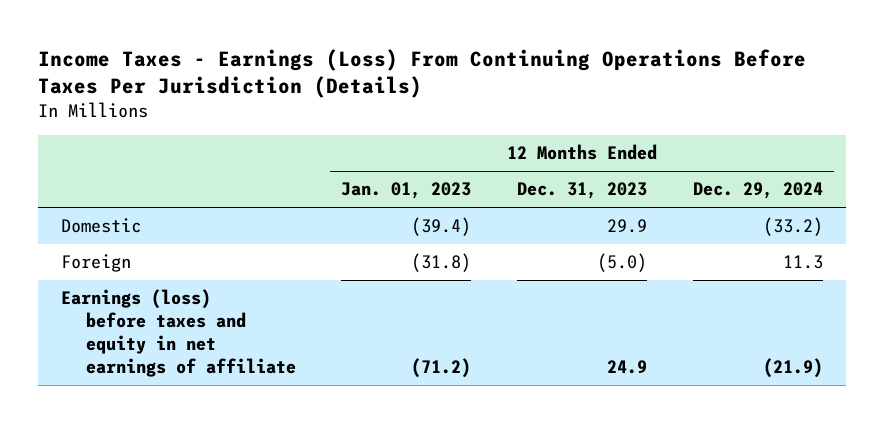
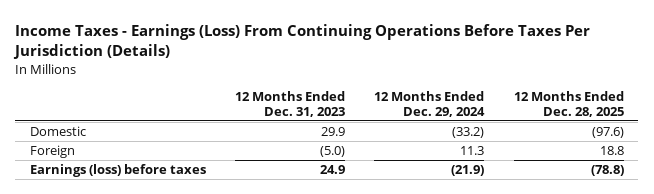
[341,182,472,200] Jan. 01, 2023 -> none
none -> [513,90,624,118] 12 Months Ended Dec. 28, 2025
[61,289,296,377] Earnings (loss) before taxes and equity in net earnings of affiliate -> [29,163,206,177] Earnings (loss) before taxes

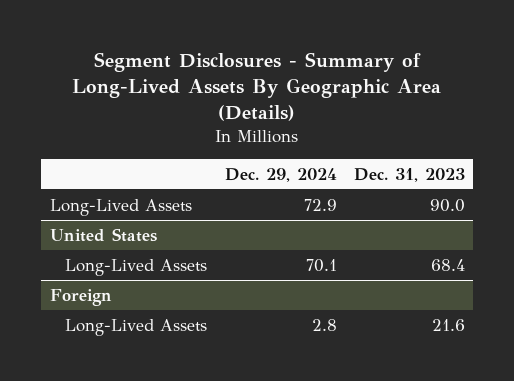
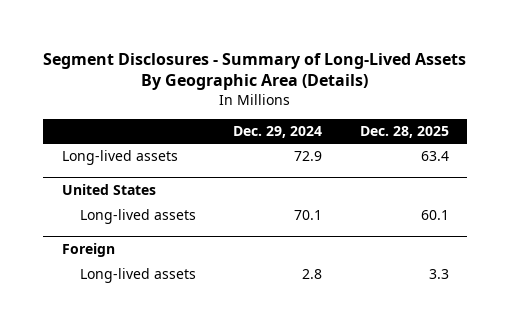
[353,167,465,182] Dec. 31, 2023 -> none
none -> [359,126,449,139] Dec. 28, 2025
[49,198,192,216] Long-Lived Assets -> [61,150,178,166] Long-lived assets
[65,258,208,276] Long-Lived Assets -> [79,209,196,225] Long-lived assets
[65,318,208,336] Long-Lived Assets -> [79,268,196,284] Long-lived assets

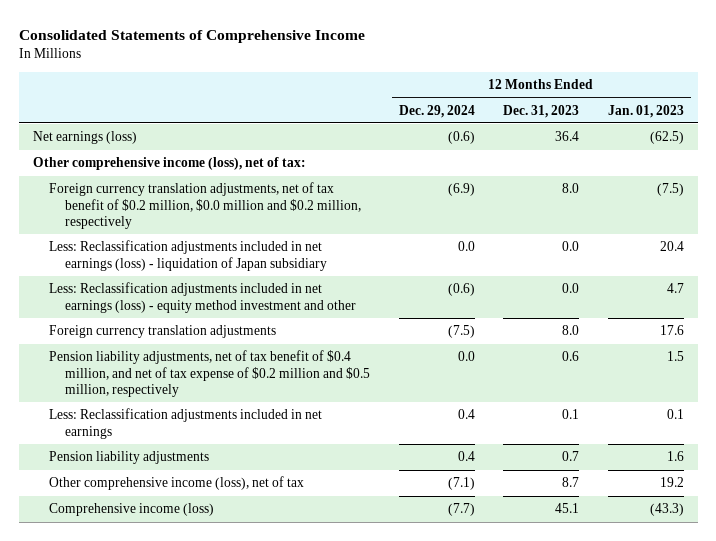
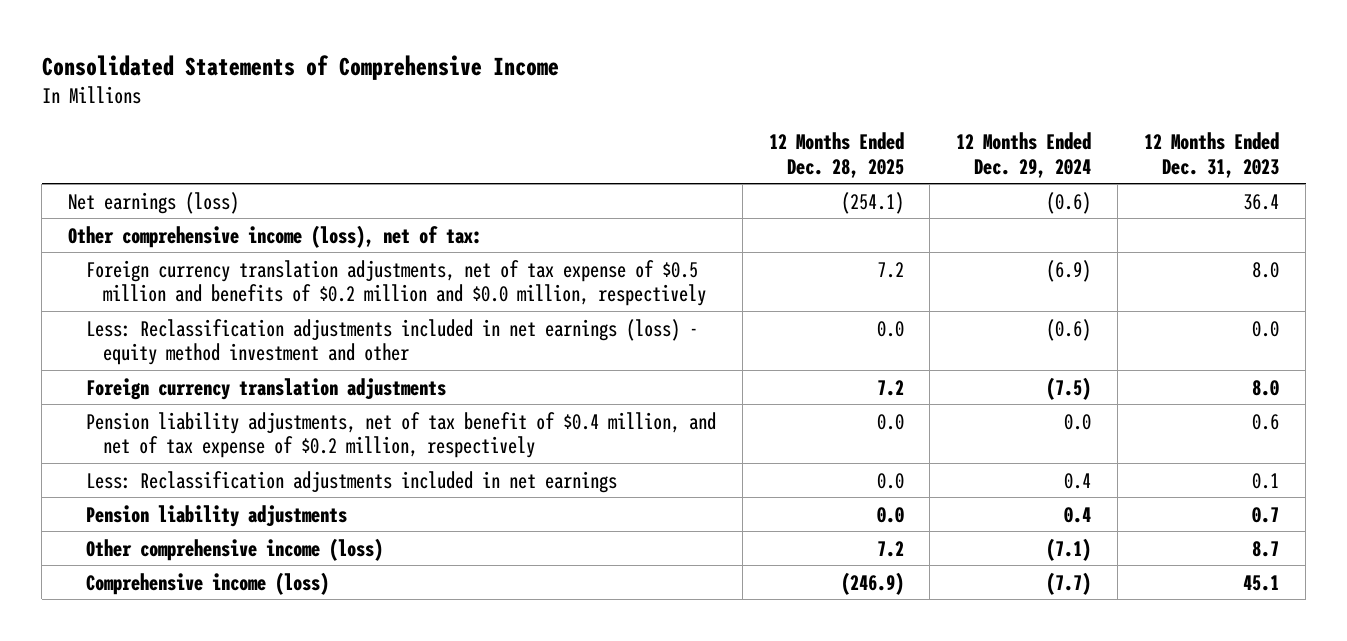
[607,104,684,118] Jan. 01, 2023 -> none
none -> [768,132,904,178] 12 Months Ended Dec. 28, 2025
[48,240,328,271] Less: Reclassification adjustments included in net earnings (loss) - liquidation of Japan subsidiary -> none
[48,182,362,229] Foreign currency translation adjustments, net of tax benefit of $0.2 million, $0.0 million and $0.2 million, respectively -> [85,259,707,307] Foreign currency translation adjustments, net of tax expense of $0.5 million and benefits of $0.2 million and $0.0 million, respectively
[48,350,371,397] Pension liability adjustments, net of tax benefit of $0.4 million, and net of tax expense of $0.2 million and $0.5 million, respectively -> [85,411,716,459] Pension liability adjustments, net of tax benefit of $0.4 million, and net of tax expense of $0.2 million, respectively
[48,476,304,491] Other comprehensive income (loss), net of tax -> [85,537,383,561] Other comprehensive income (loss)

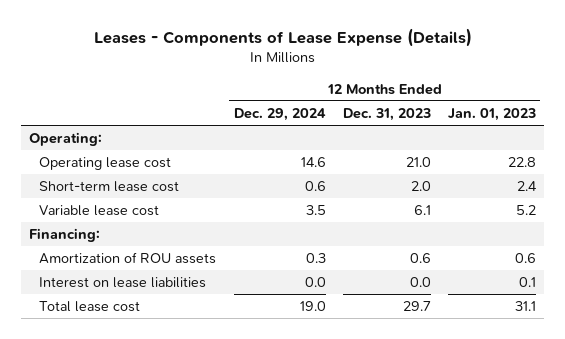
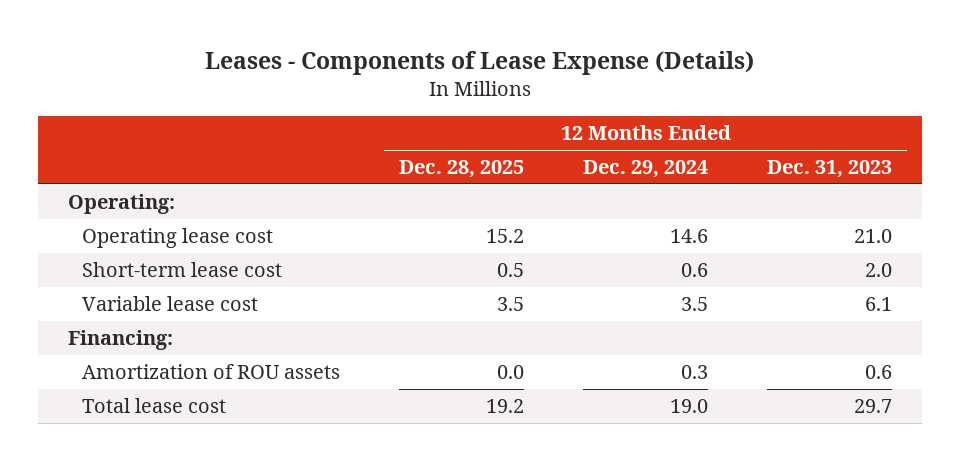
[447,107,536,121] Jan. 01, 2023 -> none
none -> [398,160,524,179] Dec. 28, 2025
[39,276,207,288] Interest on lease liabilities -> none

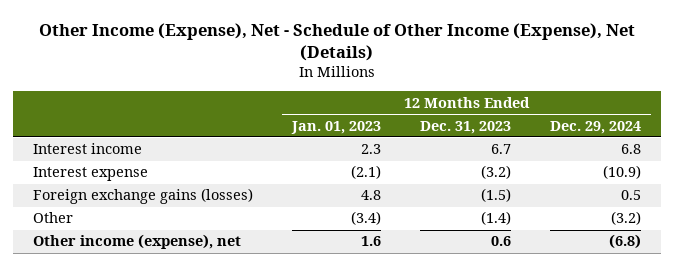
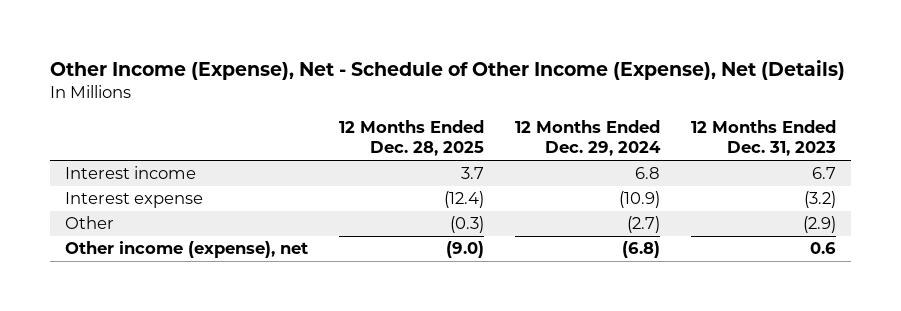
[291,120,382,134] Jan. 01, 2023 -> none
none -> [339,119,485,157] 12 Months Ended Dec. 28, 2025
[33,188,254,205] Foreign exchange gains (losses) -> none
[481,211,512,226] (1.4) -> [803,216,837,234] (2.9)
[611,211,642,226] (3.2) -> [627,216,661,234] (2.7)

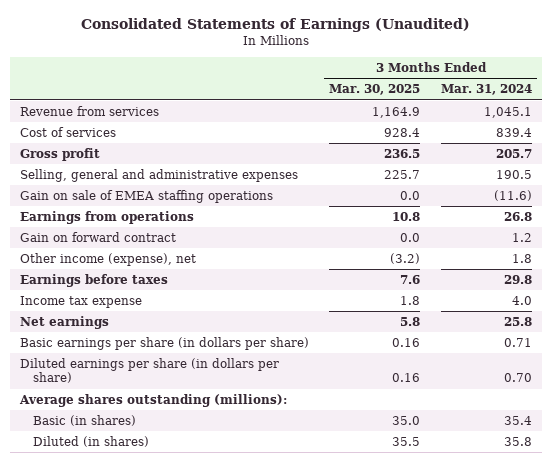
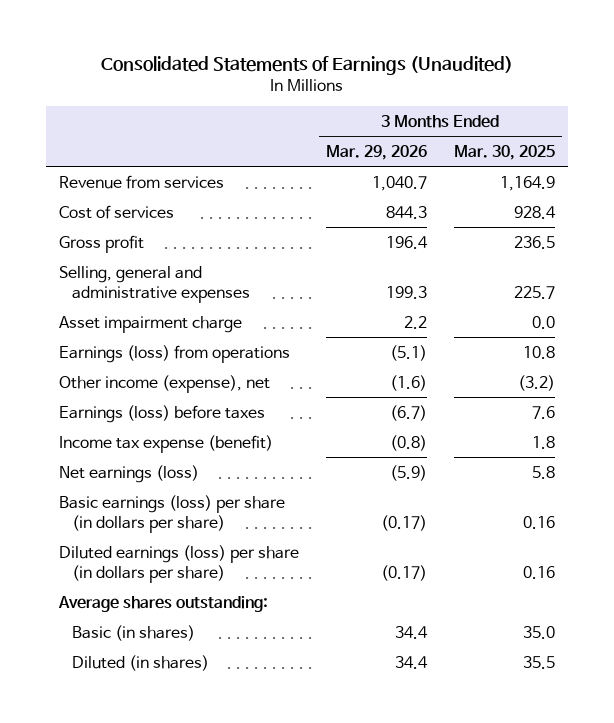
[440,84,532,96] Mar. 31, 2024 -> none
none -> [326,144,428,160] Mar. 29, 2026
[20,190,274,204] Gain on sale of EMEA staffing operations -> none
[20,232,177,243] Gain on forward contract -> none
none -> [59,315,243,333] Asset impairment charge
[20,211,195,225] Earnings from operations -> [59,344,291,363] Earnings (loss) from operations
[20,274,169,288] Earnings before taxes -> [59,404,266,423] Earnings (loss) before taxes
[20,296,143,309] Income tax expense -> [59,434,274,453] Income tax expense (benefit)
[20,316,110,330] Net earnings -> [59,464,200,483] Net earnings (loss)
[20,337,310,351] Basic earnings per share (in dollars per share) -> [59,494,286,533] Basic earnings (loss) per share (in dollars per share)
[20,358,280,384] Diluted earnings per share (in dollars per share) -> [59,544,300,583] Diluted earnings (loss) per share (in dollars per share)
[19,394,288,408] Average shares outstanding (millions): -> [58,595,269,612] Average shares outstanding:

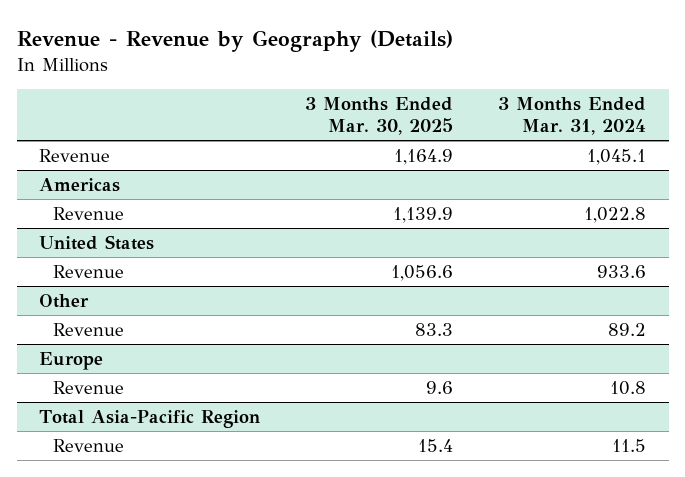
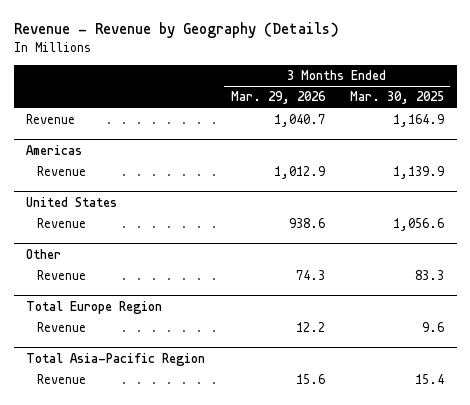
[498,97,647,136] 3 Months Ended Mar. 31, 2024 -> none
none -> [230,91,326,105] Mar. 29, 2026
[39,352,104,371] Europe -> [26,300,163,314] Total Europe Region

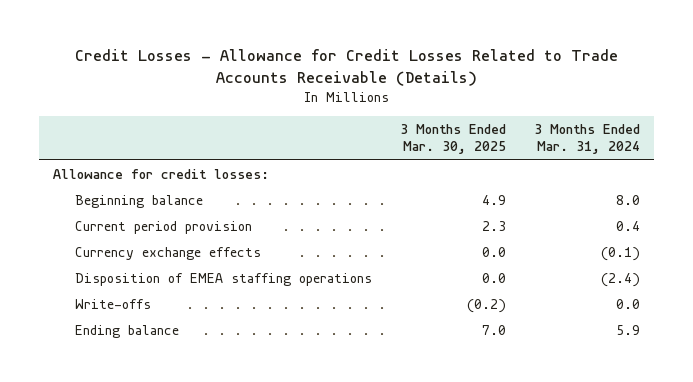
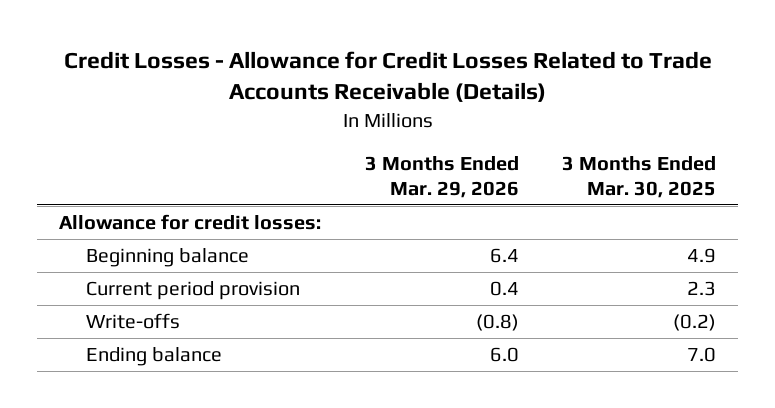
[533,123,640,155] 3 Months Ended Mar. 31, 2024 -> none
none -> [364,155,519,198] 3 Months Ended Mar. 29, 2026
[74,246,261,260] Currency exchange effects -> none
[74,272,372,286] Disposition of EMEA staffing operations -> none

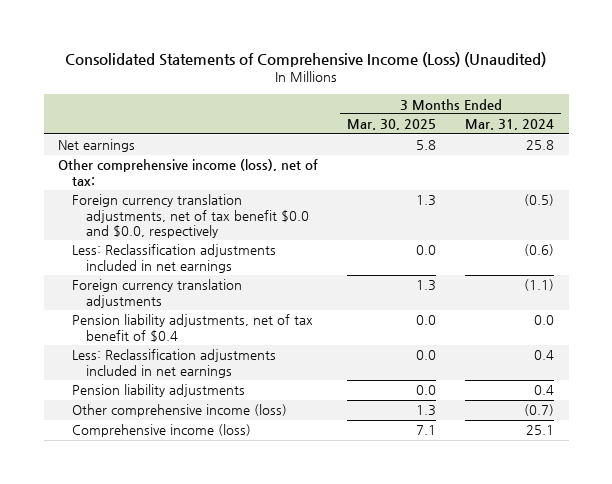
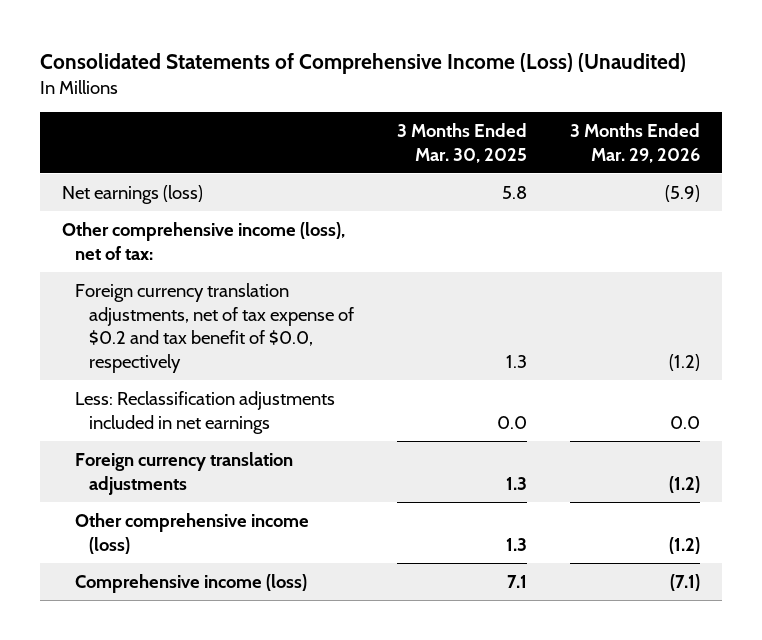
[465,119,555,131] Mar. 31, 2024 -> none
none -> [570,123,701,163] 3 Months Ended Mar. 29, 2026
[58,139,136,153] Net earnings -> [61,185,203,205] Net earnings (loss)
[71,194,309,239] Foreign currency translation adjustments, net of tax benefit $0.0 and $0.0, respectively -> [75,283,355,373] Foreign currency translation adjustments, net of tax expense of $0.2 and tax benefit of $0.0, respectively
[71,314,313,342] Pension liability adjustments, net of tax benefit of $0.4 -> none
[71,349,276,378] Less: Reclassification adjustments included in net earnings -> none
[71,384,245,398] Pension liability adjustments -> none

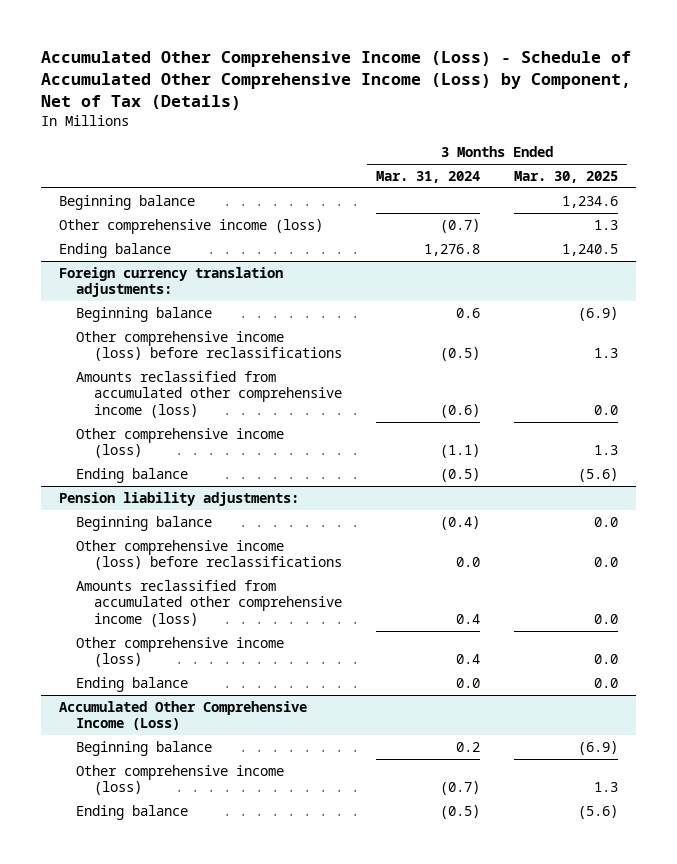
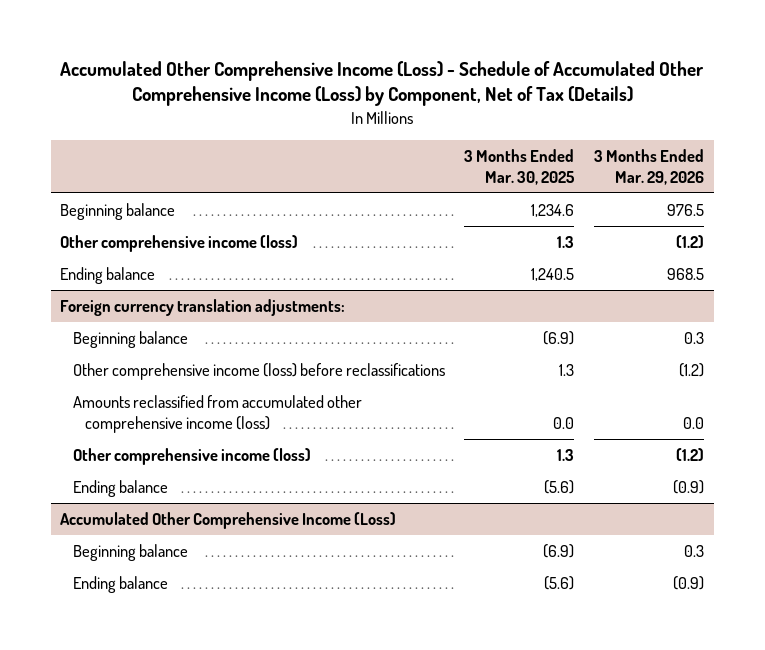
[375,170,480,183] Mar. 31, 2024 -> none
none -> [594,148,705,185] 3 Months Ended Mar. 29, 2026
[58,491,299,506] Pension liability adjustments: -> none
[76,515,213,531] Beginning balance -> none
[76,539,342,571] Other comprehensive income (loss) before reclassifications -> none
[76,579,342,627] Amounts reclassified from accumulated other comprehensive income (loss) -> none
[76,636,285,668] Other comprehensive income (loss) -> none
[76,676,189,692] Ending balance -> none
[76,764,285,796] Other comprehensive income (loss) -> none

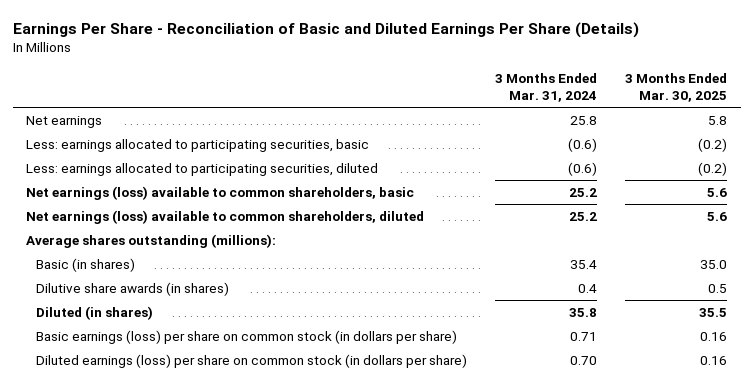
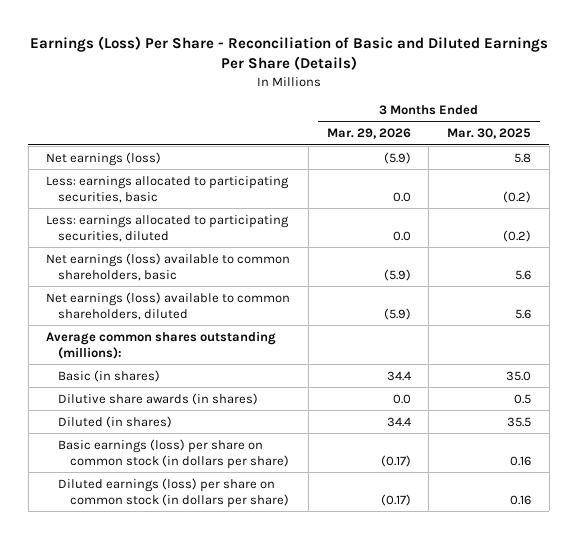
[12,21,639,38] Earnings Per Share - Reconciliation of Basic and Diluted Earnings Per Share (Details) -> [29,36,548,71] Earnings (Loss) Per Share - Reconciliation of Basic and Diluted Earnings Per Share (Details)
[495,72,598,103] 3 Months Ended Mar. 31, 2024 -> none
none -> [326,128,411,140] Mar. 29, 2026
[26,115,103,128] Net earnings -> [46,151,162,166] Net earnings (loss)
[26,233,277,248] Average shares outstanding (millions): -> [46,330,277,359] Average common shares outstanding (millions):

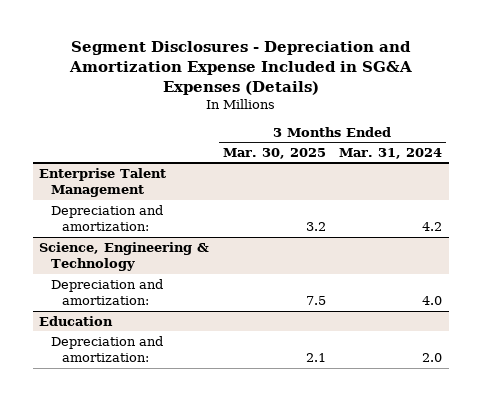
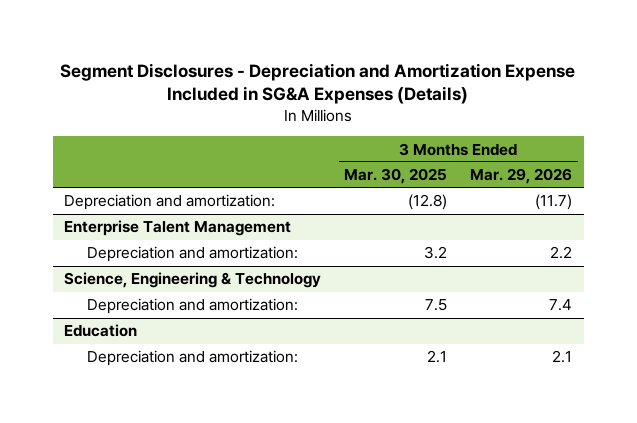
[339,147,443,159] Mar. 31, 2024 -> none
none -> [470,168,573,185] Mar. 29, 2026
none -> [64,194,276,211] Depreciation and amortization:

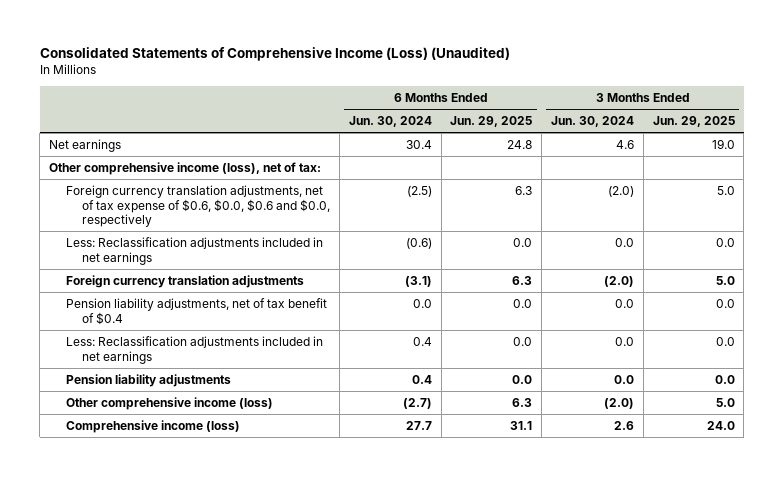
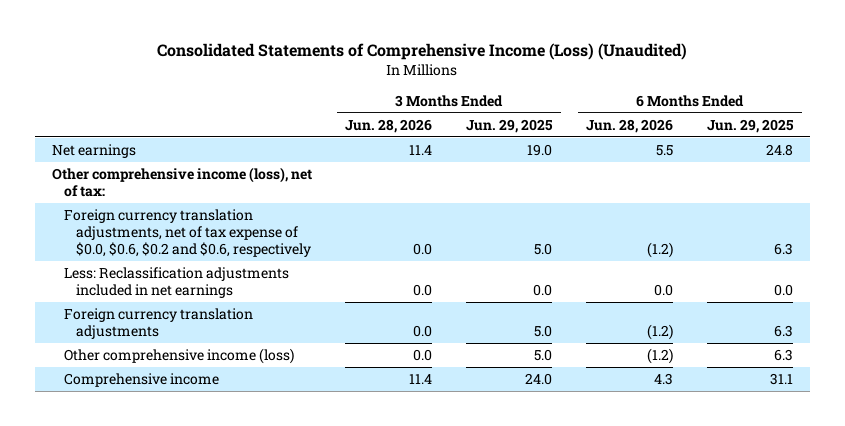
[348,116,432,128] Jun. 30, 2024 -> none
[550,116,634,128] Jun. 30, 2024 -> none
none -> [345,118,433,133] Jun. 28, 2026
none -> [586,118,674,133] Jun. 28, 2026
[65,184,331,228] Foreign currency translation adjustments, net of tax expense of $0.6, $0.0, $0.6 and $0.0, respectively -> [63,209,311,258] Foreign currency translation adjustments, net of tax expense of $0.0, $0.6, $0.2 and $0.6, respectively
[65,297,327,325] Pension liability adjustments, net of tax benefit of $0.4 -> none
[65,335,323,364] Less: Reclassification adjustments included in net earnings -> none
[65,373,231,387] Pension liability adjustments -> none
[65,419,240,433] Comprehensive income (loss) -> [63,373,219,388] Comprehensive income

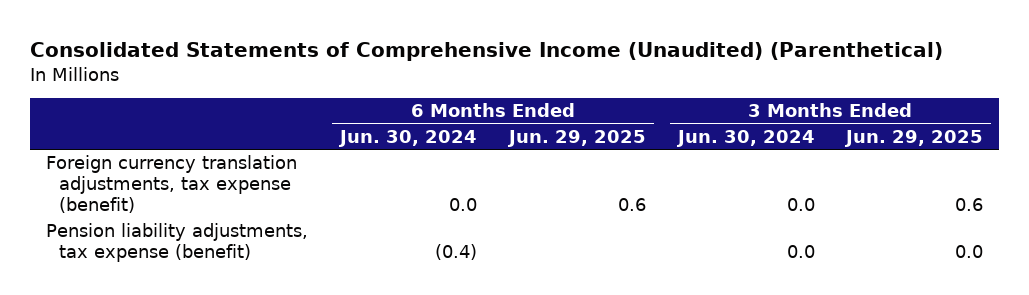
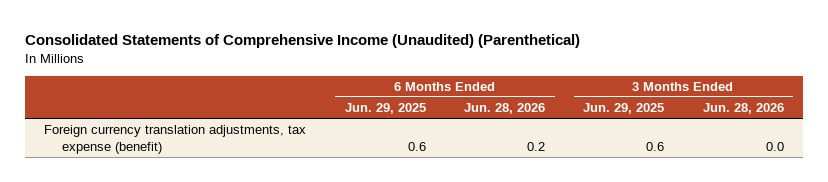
[337,129,477,147] Jun. 30, 2024 -> none
[675,129,815,147] Jun. 30, 2024 -> none
none -> [464,103,546,115] Jun. 28, 2026
none -> [702,103,784,115] Jun. 28, 2026
[46,223,309,263] Pension liability adjustments, tax expense (benefit) -> none

